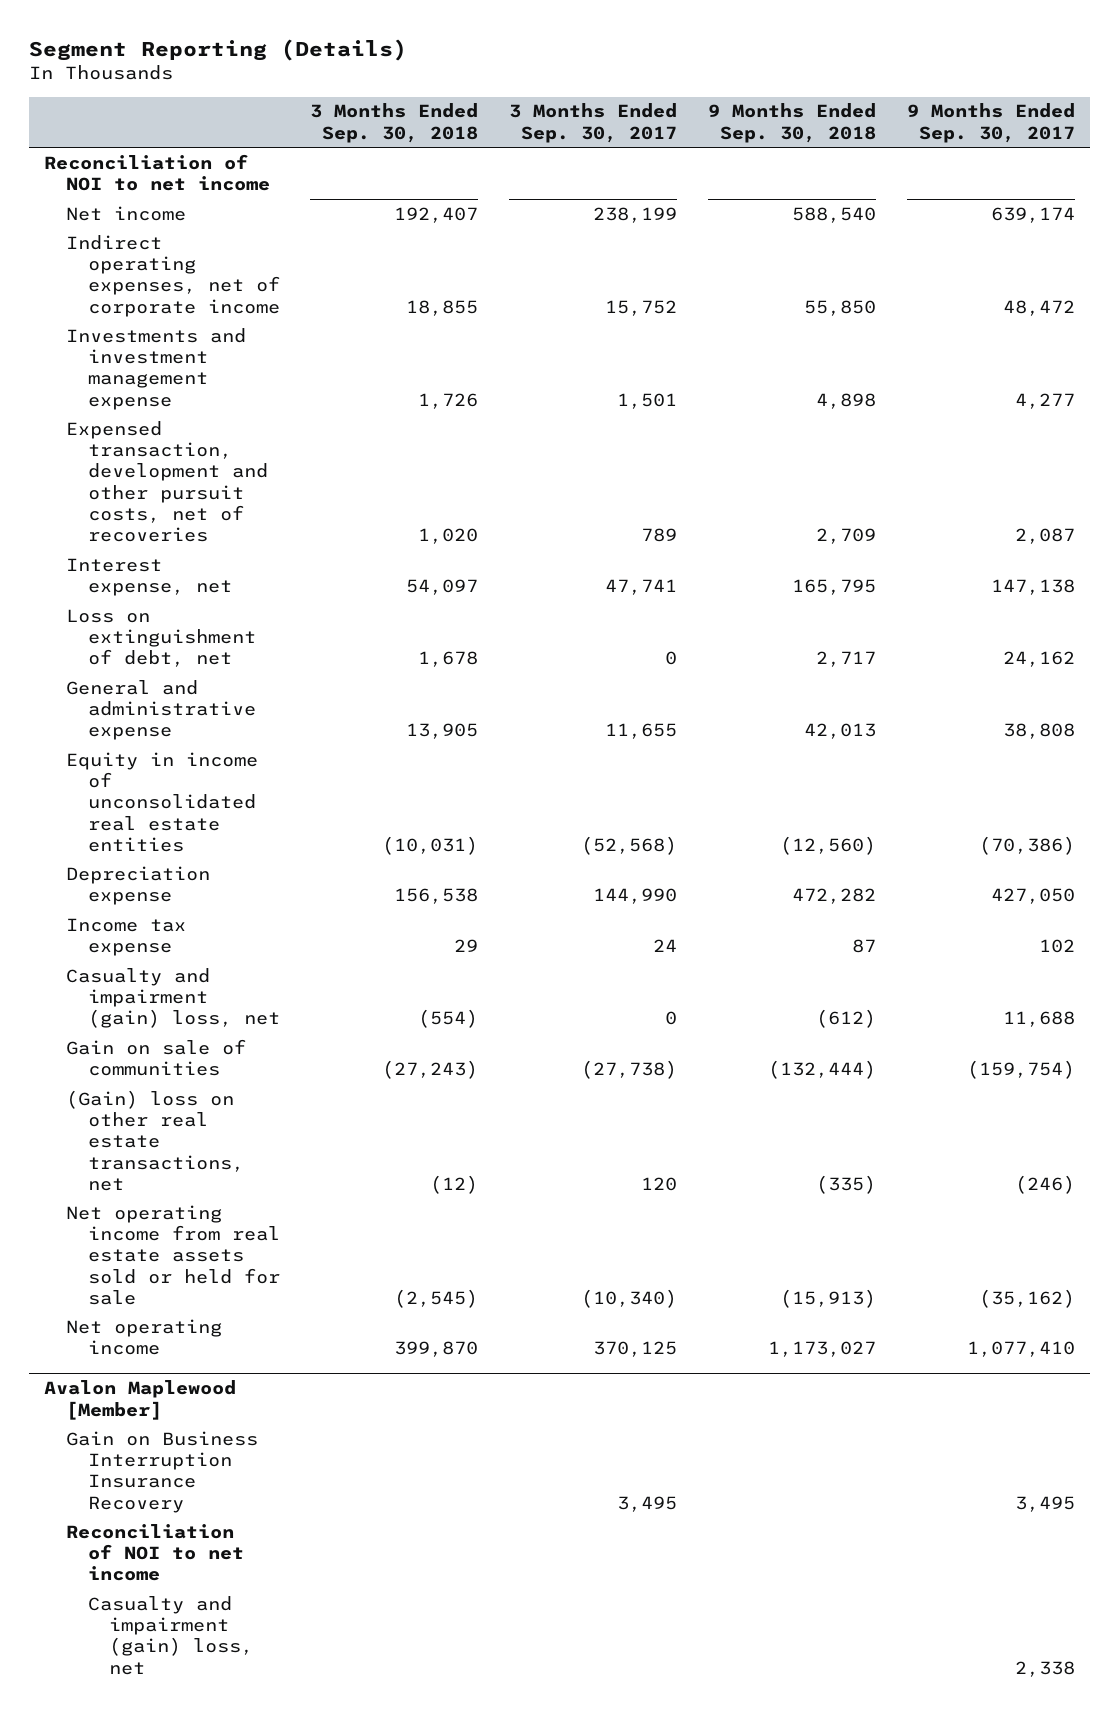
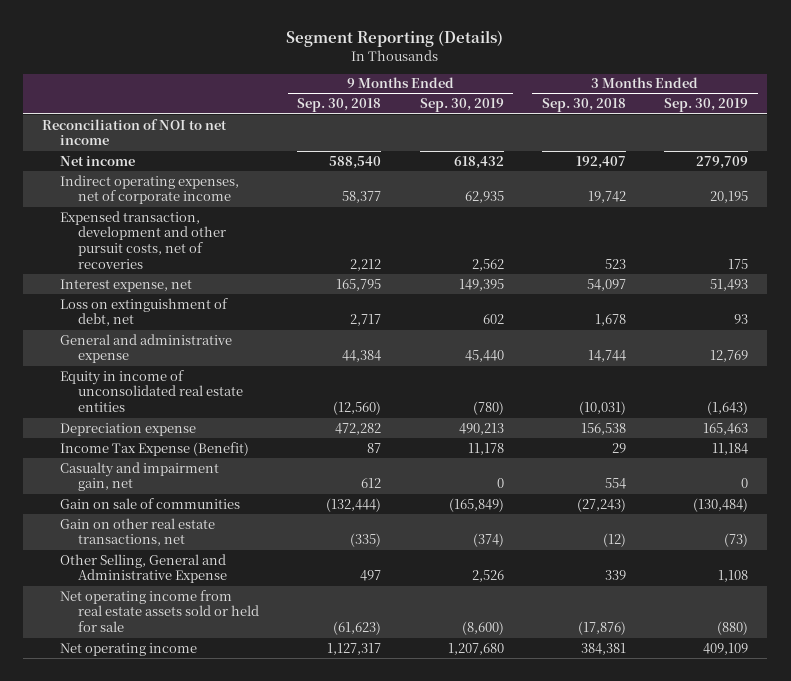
[509,103,678,143] 3 Months Ended Sep. 30, 2017 -> none
[906,103,1075,143] 9 Months Ended Sep. 30, 2017 -> none
none -> [419,98,504,113] Sep. 30, 2019
none -> [664,98,749,113] Sep. 30, 2019
[65,327,246,410] Investments and investment management expense -> none
[406,299,479,316] 18,855 -> [587,191,626,204] 19,742
[803,299,876,316] 55,850 -> [342,191,382,204] 58,377
[418,528,479,545] 1,020 -> [604,258,626,269] 523
[815,528,876,545] 2,709 -> [350,258,382,271] 2,212
[406,723,479,740] 13,905 -> [587,350,626,363] 14,744
[803,723,876,740] 42,013 -> [342,350,382,363] 44,384
[65,917,186,957] Income tax expense -> [60,441,250,456] Income Tax Expense (Benefit)
[65,967,280,1029] Casualty and impairment (gain) loss, net -> [60,461,220,492] Casualty and impairment gain, net
[418,1009,479,1029] (554) -> [604,478,626,490] 554
[815,1009,876,1029] (612) -> [361,478,382,489] 612
[44,1380,237,1420] Avalon Maplewood [Member] -> none
[65,1430,258,1513] Gain on Business Interruption Insurance Recovery -> none
[65,1523,244,1582] Reconciliation of NOI to net income -> none
[87,1595,254,1675] Casualty and impairment (gain) loss, net -> none
[65,1089,244,1191] (Gain) loss on other real estate transactions, net -> [60,517,216,547] Gain on other real estate transactions, net
none -> [60,553,228,584] Other Selling, General and Administrative Expense
[394,1288,479,1308] (2,545) -> [577,621,626,636] (17,876)
[779,1288,876,1308] (15,913) -> [333,621,382,636] (61,623)
[394,1341,479,1358] 399,870 -> [580,642,626,655] 384,381
[767,1341,876,1358] 1,173,027 -> [327,642,382,655] 1,127,317

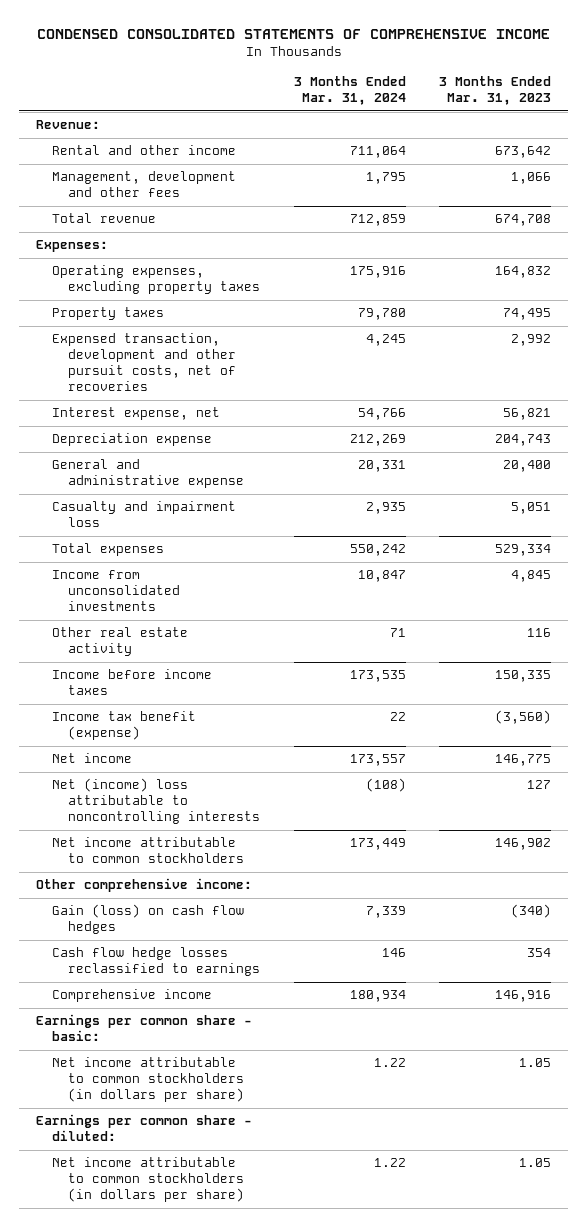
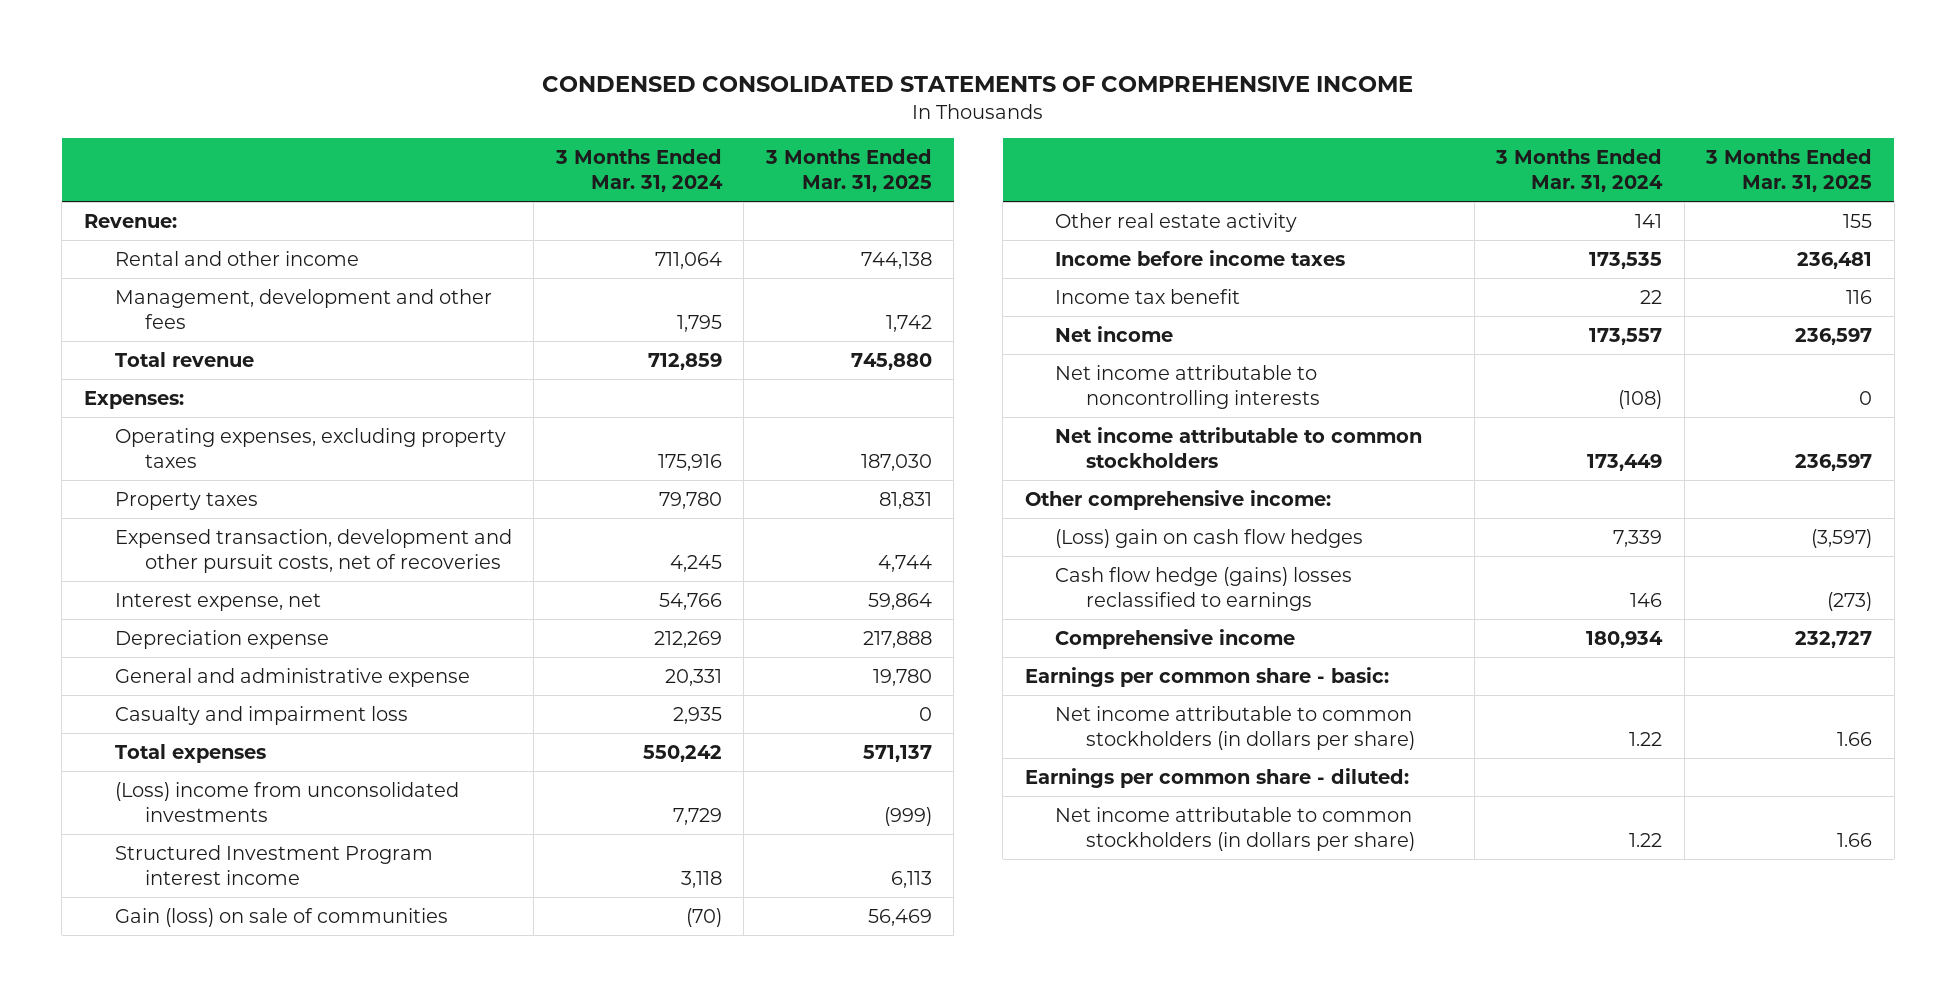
[439,76,552,106] 3 Months Ended Mar. 31, 2023 -> none
none -> [764,149,932,192] 3 Months Ended Mar. 31, 2025
[52,570,180,612] Income from unconsolidated investments -> [114,781,459,822] (Loss) income from unconsolidated investments
[357,570,406,583] 10,847 -> [672,807,722,825] 7,729
none -> [114,844,433,885] Structured Investment Program interest income
none -> [114,907,448,927] Gain (loss) on sale of communities
[389,628,406,638] 71 -> [1635,213,1663,228] 141
[52,711,197,741] Income tax benefit (expense) -> [1055,288,1241,304] Income tax benefit
[52,778,260,825] Net (income) loss attributable to noncontrolling interests -> [1055,364,1320,409] Net income attributable to noncontrolling interests
[52,904,245,935] Gain (loss) on cash flow hedges -> [1055,528,1364,548] (Loss) gain on cash flow hedges
[52,947,260,977] Cash flow hedge losses reclassified to earnings -> [1055,566,1353,611] Cash flow hedge (gains) losses reclassified to earnings

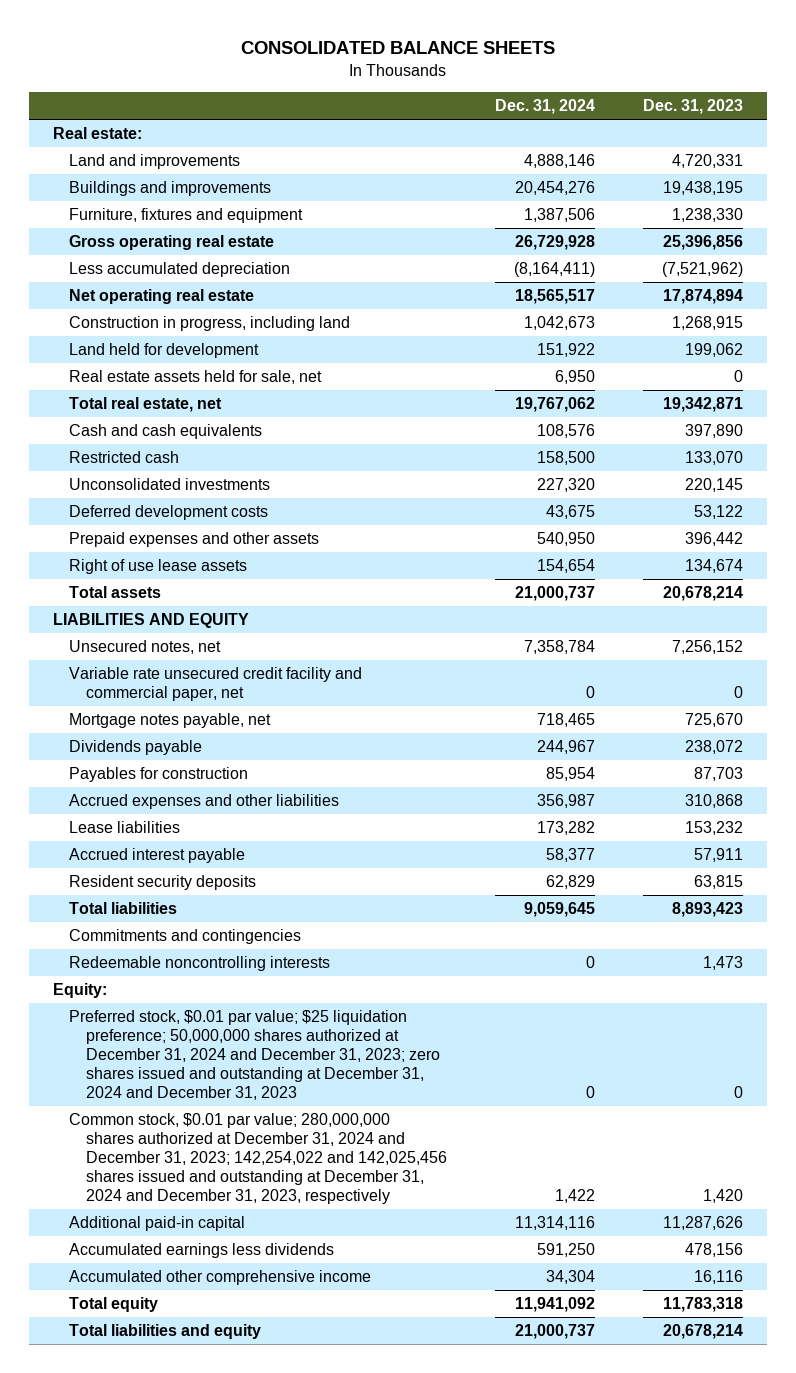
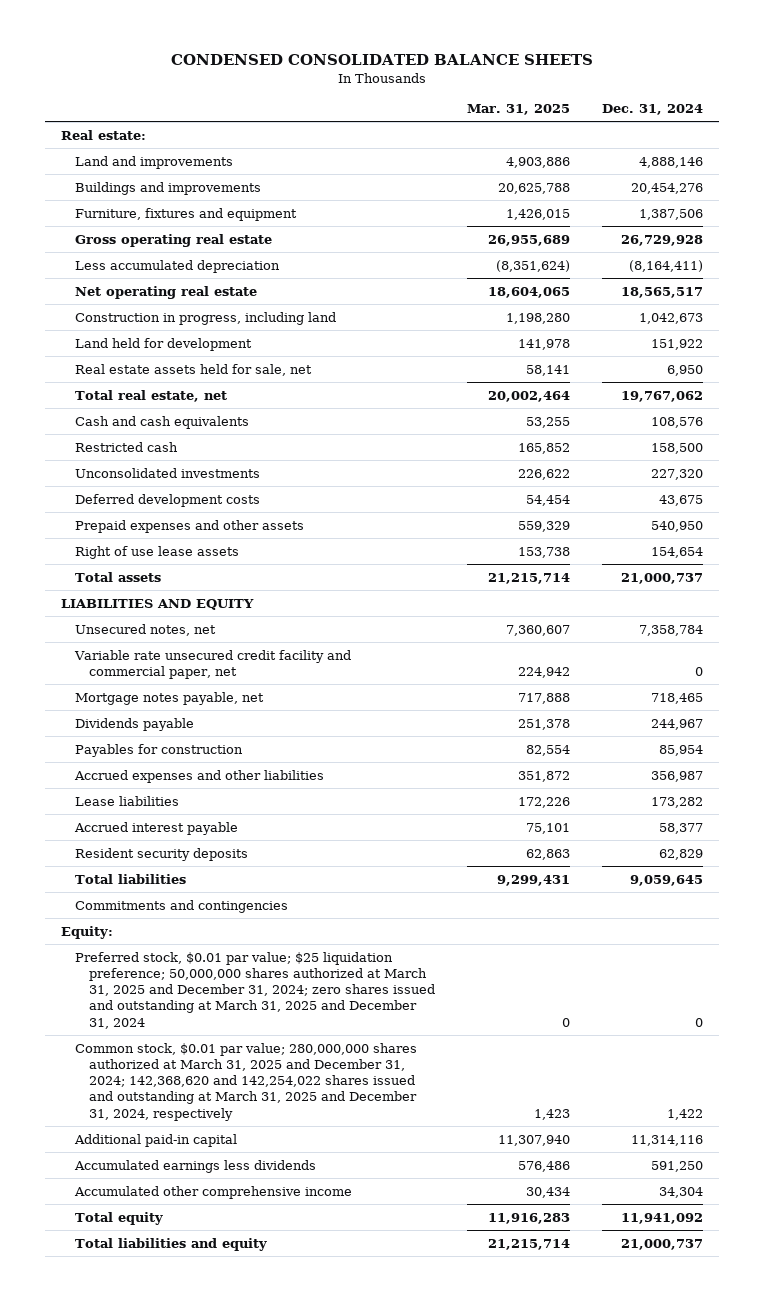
[240,40,555,54] CONSOLIDATED BALANCE SHEETS -> [171,54,594,66] CONDENSED CONSOLIDATED BALANCE SHEETS
[643,99,744,115] Dec. 31, 2023 -> none
none -> [466,103,570,115] Mar. 31, 2025
[69,956,331,972] Redeemable noncontrolling interests -> none
[69,1010,441,1100] Preferred stock, $0.01 par value; $25 liquidation preference; 50,000,000 shares authorized at December 31, 2024 and December 31, 2023; zero shares issued and outstanding at December 31, 2024 and December 31, 2023 -> [74,951,435,1029] Preferred stock, $0.01 par value; $25 liquidation preference; 50,000,000 shares authorized at March 31, 2025 and December 31, 2024; zero shares issued and outstanding at March 31, 2025 and December 31, 2024
[69,1113,448,1204] Common stock, $0.01 par value; 280,000,000 shares authorized at December 31, 2024 and December 31, 2023; 142,254,022 and 142,025,456 shares issued and outstanding at December 31, 2024 and December 31, 2023, respectively -> [74,1042,417,1121] Common stock, $0.01 par value; 280,000,000 shares authorized at March 31, 2025 and December 31, 2024; 142,368,620 and 142,254,022 shares issued and outstanding at March 31, 2025 and December 31, 2024, respectively

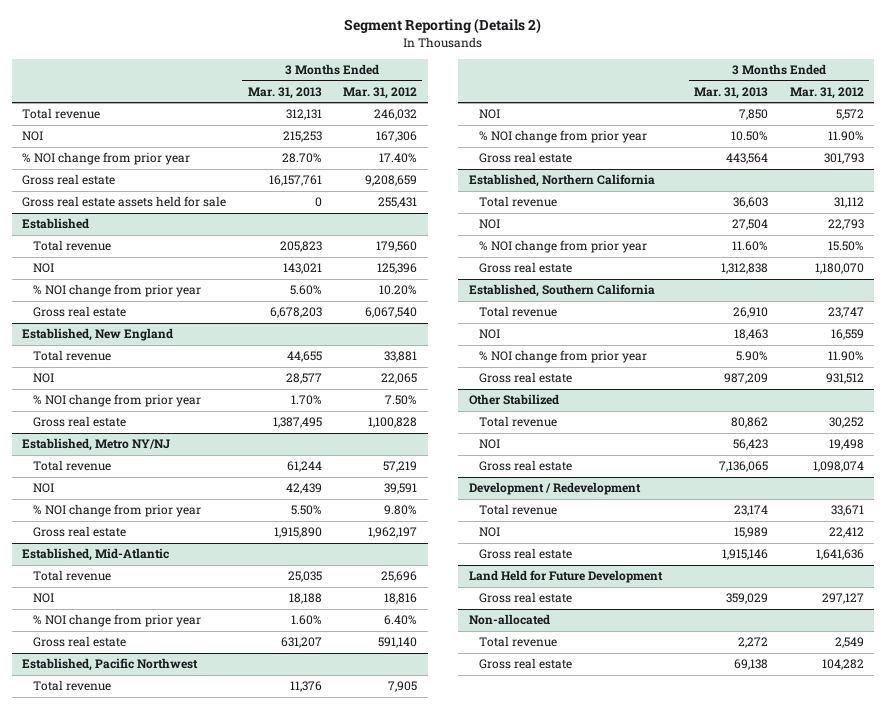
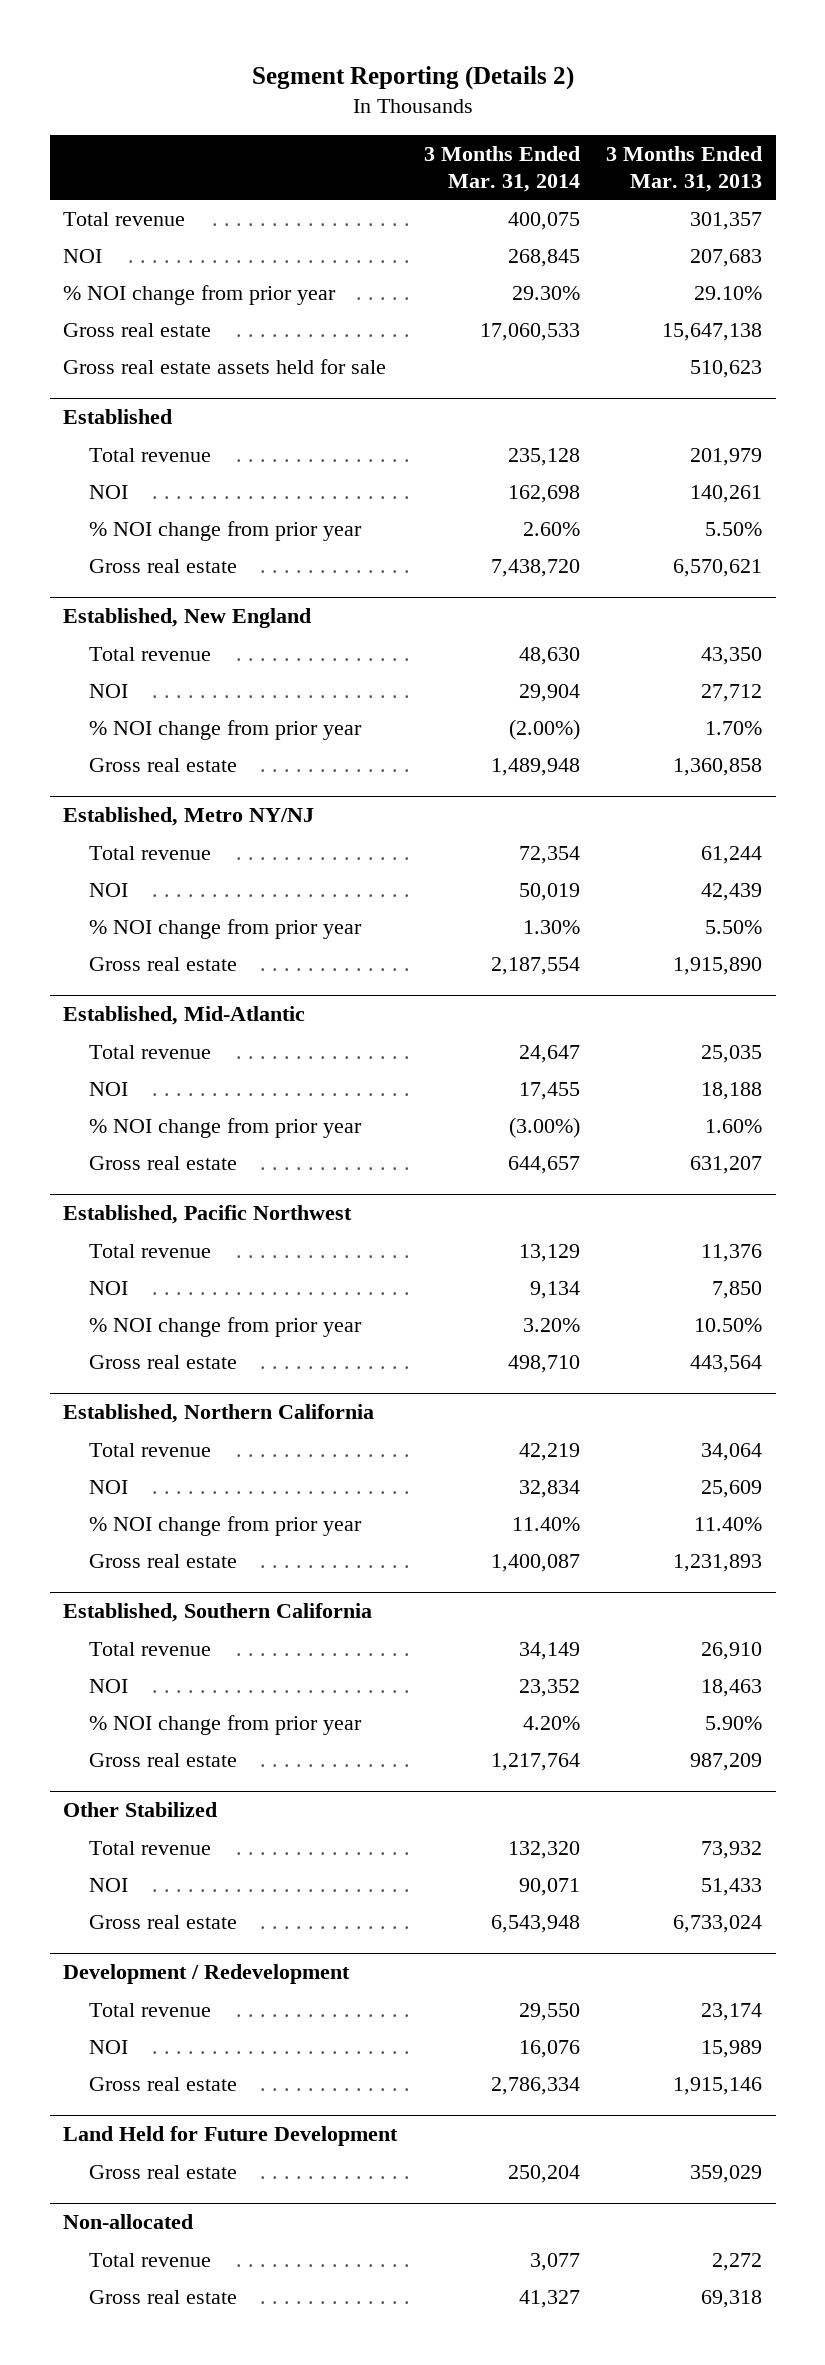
[343,86,418,99] Mar. 31, 2012 -> none
none -> [423,145,580,193] 3 Months Ended Mar. 31, 2014
[285,109,322,121] 312,131 -> [690,211,763,230] 301,357
[282,131,322,143] 215,253 -> [690,248,763,267] 207,683
[281,153,322,164] 28.70% -> [694,285,763,300] 29.10%
[268,175,322,187] 16,157,761 -> [662,322,763,341] 15,647,138
[314,197,322,208] 0 -> [690,359,763,378] 510,623
[279,241,322,253] 205,823 -> [690,447,763,466] 201,979
[282,263,322,275] 143,021 -> [690,484,763,503] 140,261
[289,285,322,296] 5.60% -> [705,521,763,536] 5.50%
[269,307,322,319] 6,678,203 -> [673,558,763,577] 6,570,621
[286,351,322,363] 44,655 -> [701,646,763,665] 43,350
[285,373,322,385] 28,577 -> [701,683,763,702] 27,712
[272,417,322,429] 1,387,495 -> [673,757,763,776] 1,360,858
[733,197,769,209] 36,603 -> [701,1442,763,1461] 34,064
[732,219,769,231] 27,504 -> [701,1479,763,1498] 25,609
[732,241,769,252] 11.60% -> [694,1516,763,1531] 11.40%
[721,263,769,275] 1,312,838 -> [673,1553,763,1572] 1,231,893
[731,417,769,429] 80,862 -> [701,1840,763,1859] 73,932
[733,439,769,451] 56,423 -> [701,1877,763,1896] 51,433
[719,461,769,473] 7,136,065 -> [673,1914,763,1933] 6,733,024
[734,659,769,671] 69,138 -> [701,2289,763,2308] 69,318

